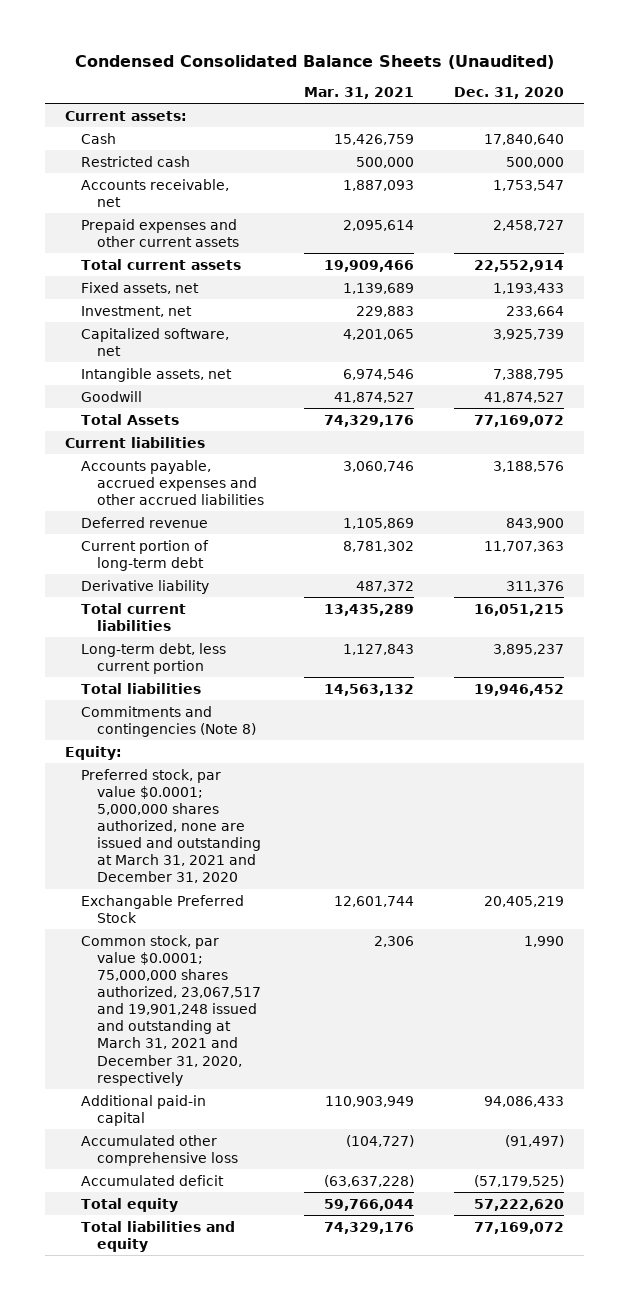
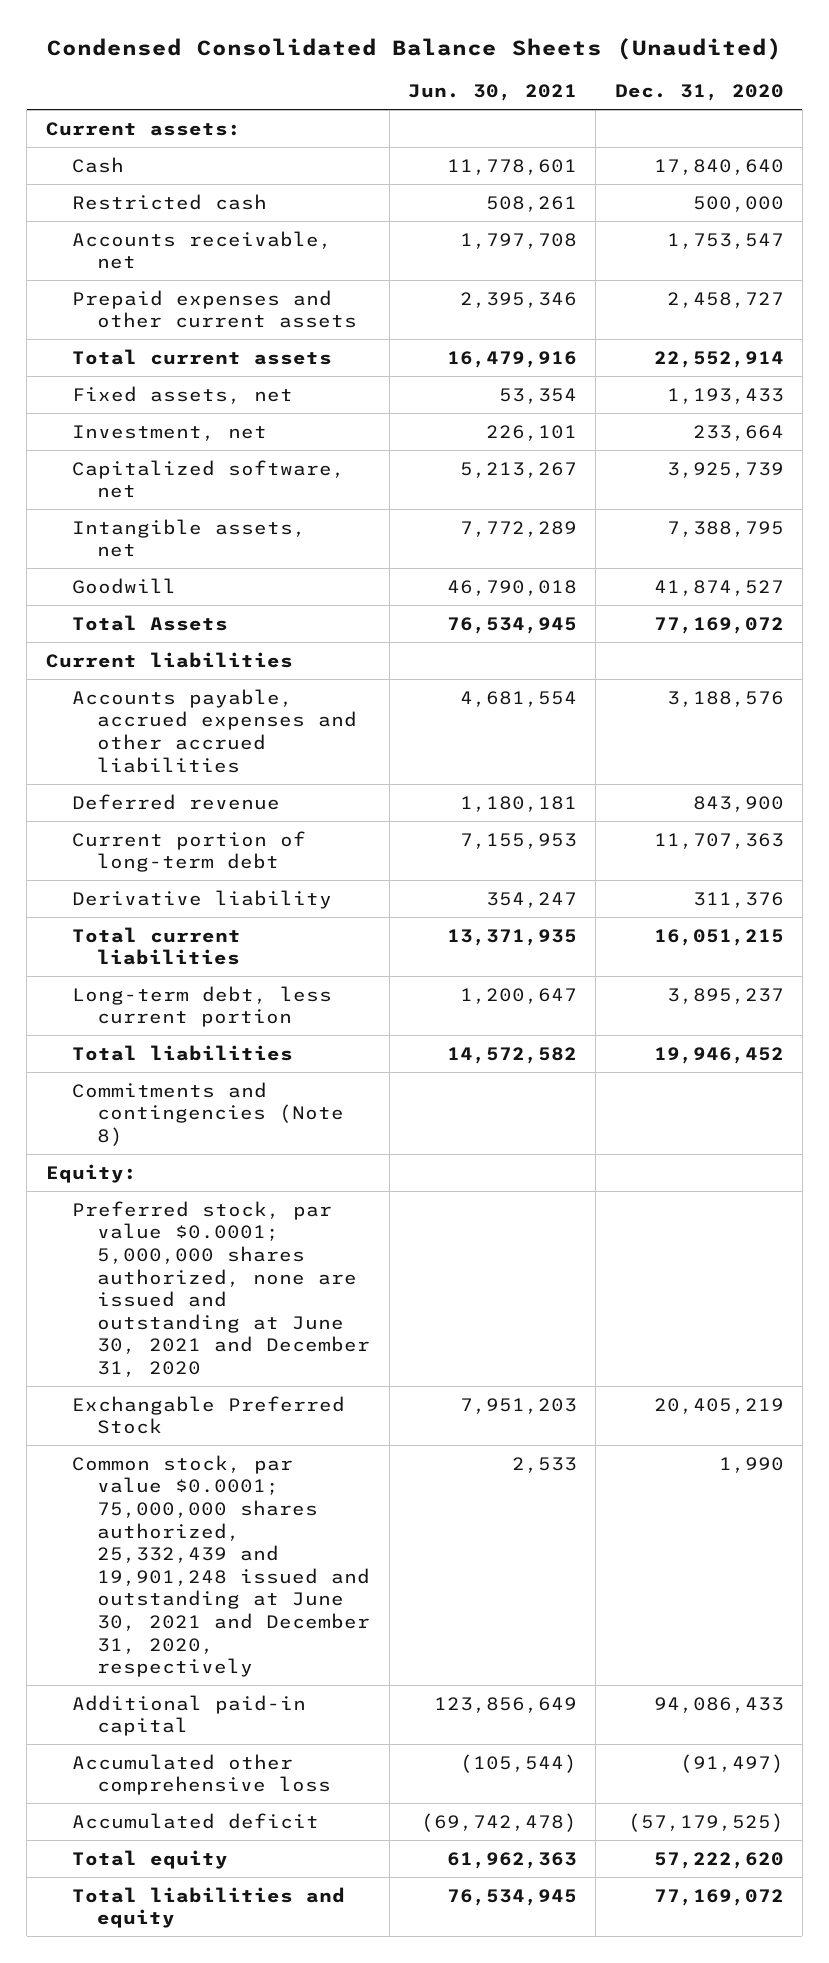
[304,87,415,100] Mar. 31, 2021 -> none
none -> [407,84,577,102] Jun. 30, 2021
[81,768,262,884] Preferred stock, par value $0.0001; 5,000,000 shares authorized, none are issued and outstanding at March 31, 2021 and December 31, 2020 -> [71,1200,371,1378] Preferred stock, par value $0.0001; 5,000,000 shares authorized, none are issued and outstanding at June 30, 2021 and December 31, 2020
[81,934,262,1086] Common stock, par value $0.0001; 75,000,000 shares authorized, 23,067,517 and 19,901,248 issued and outstanding at March 31, 2021 and December 31, 2020, respectively -> [71,1454,371,1678] Common stock, par value $0.0001; 75,000,000 shares authorized, 25,332,439 and 19,901,248 issued and outstanding at June 30, 2021 and December 31, 2020, respectively

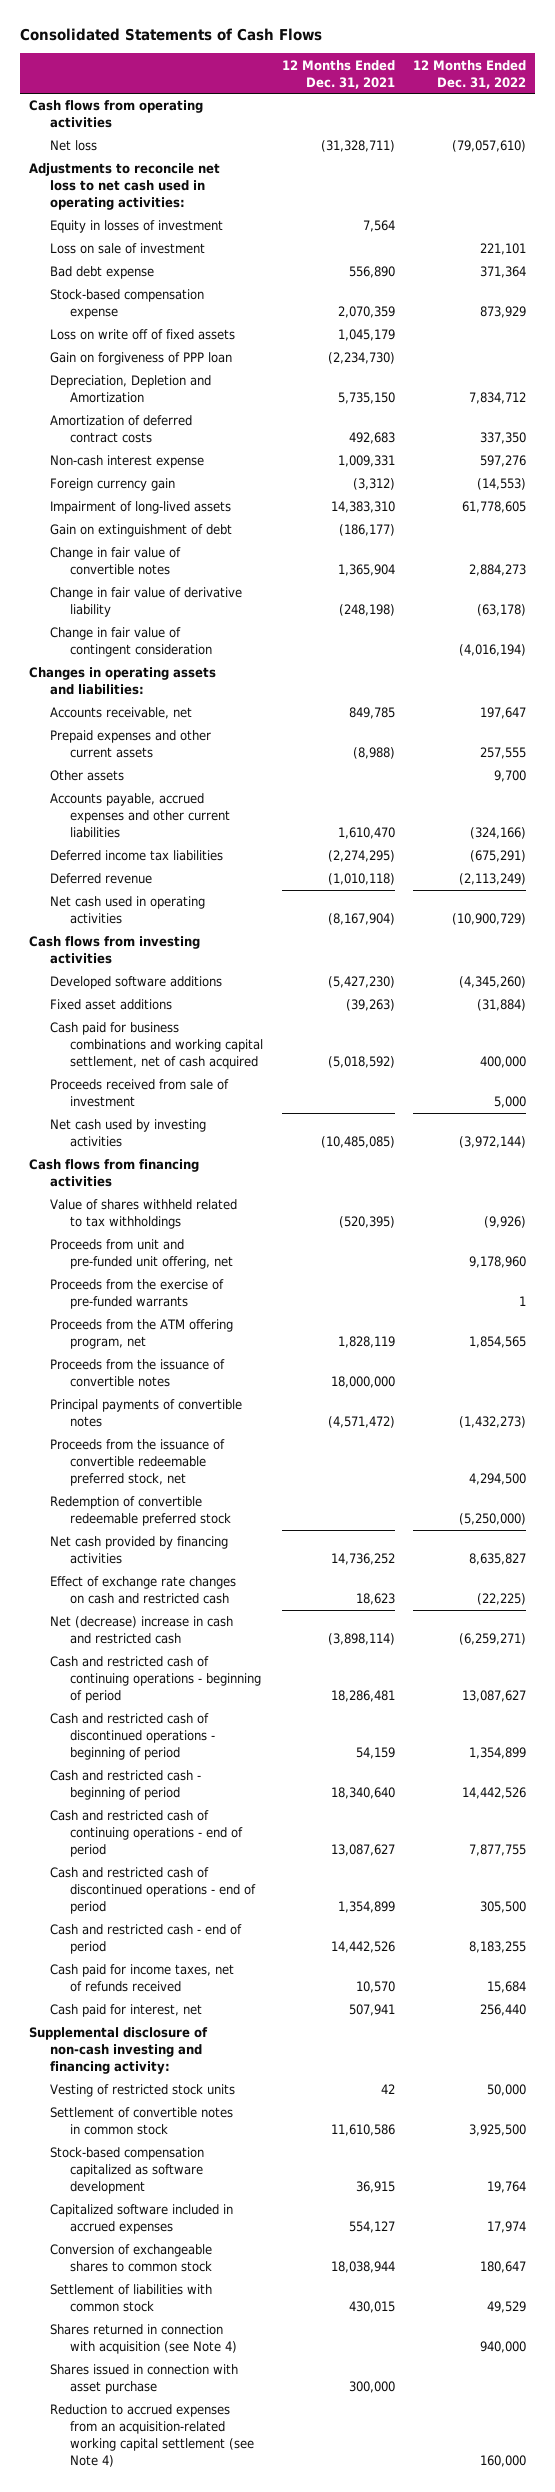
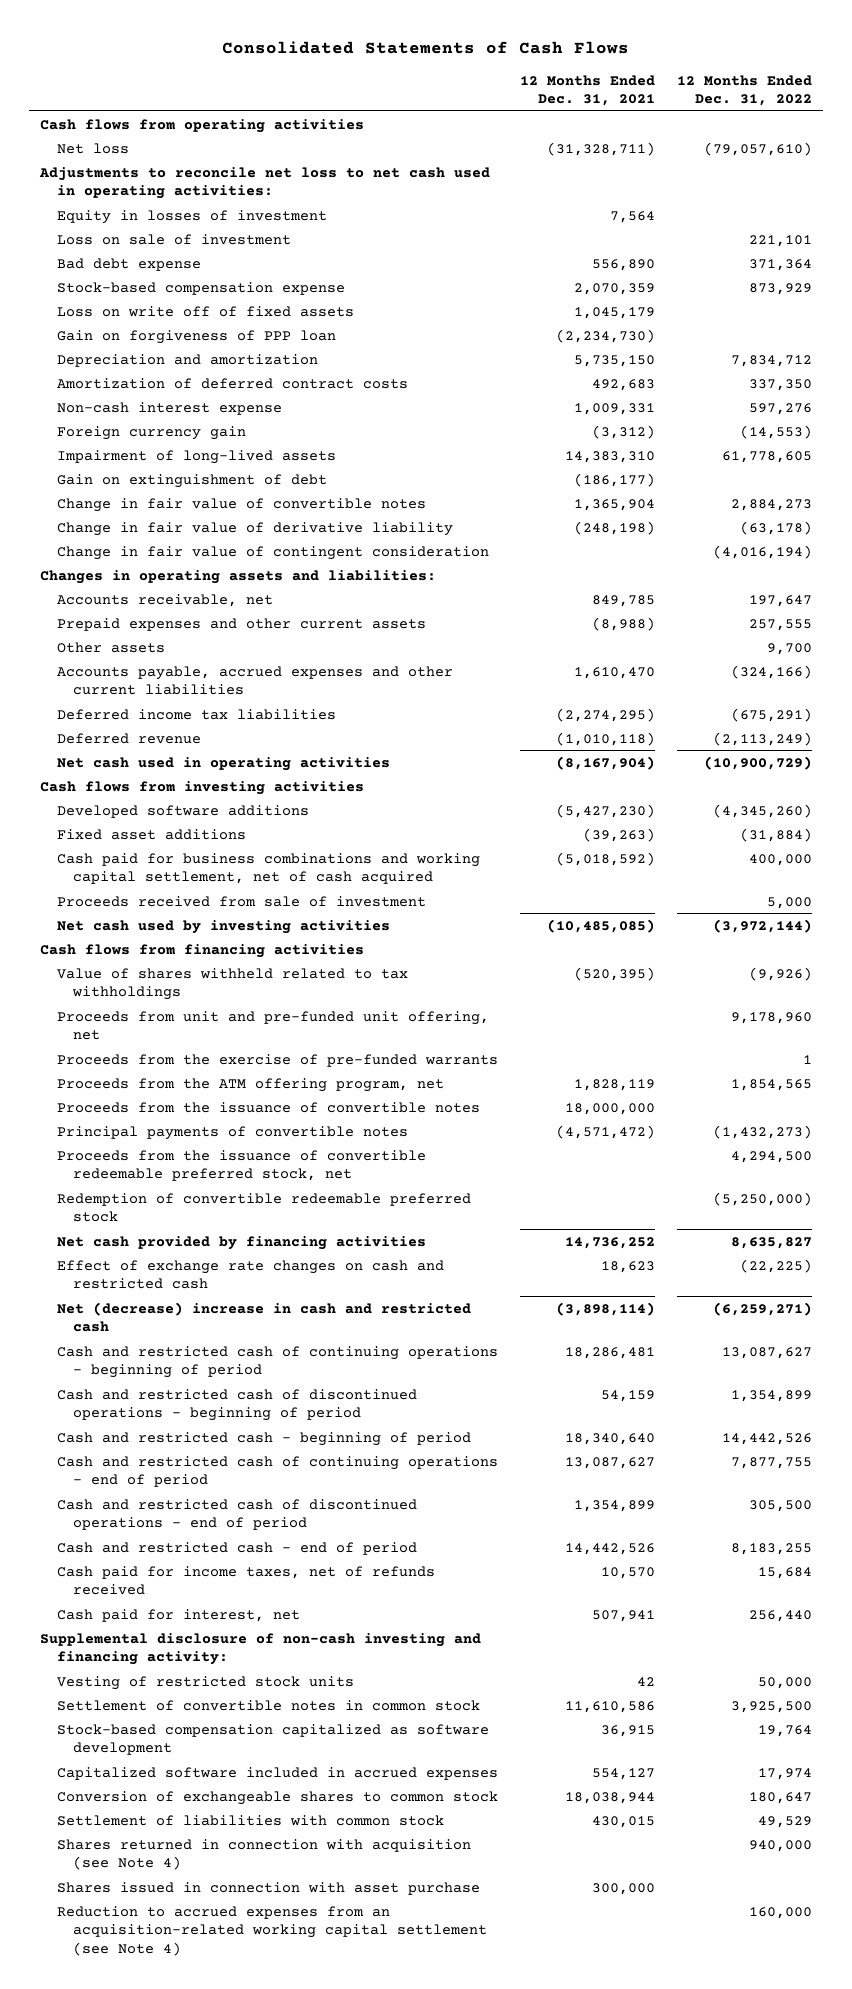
[49,375,211,404] Depreciation, Depletion and Amortization -> [56,353,318,367] Depreciation and amortization

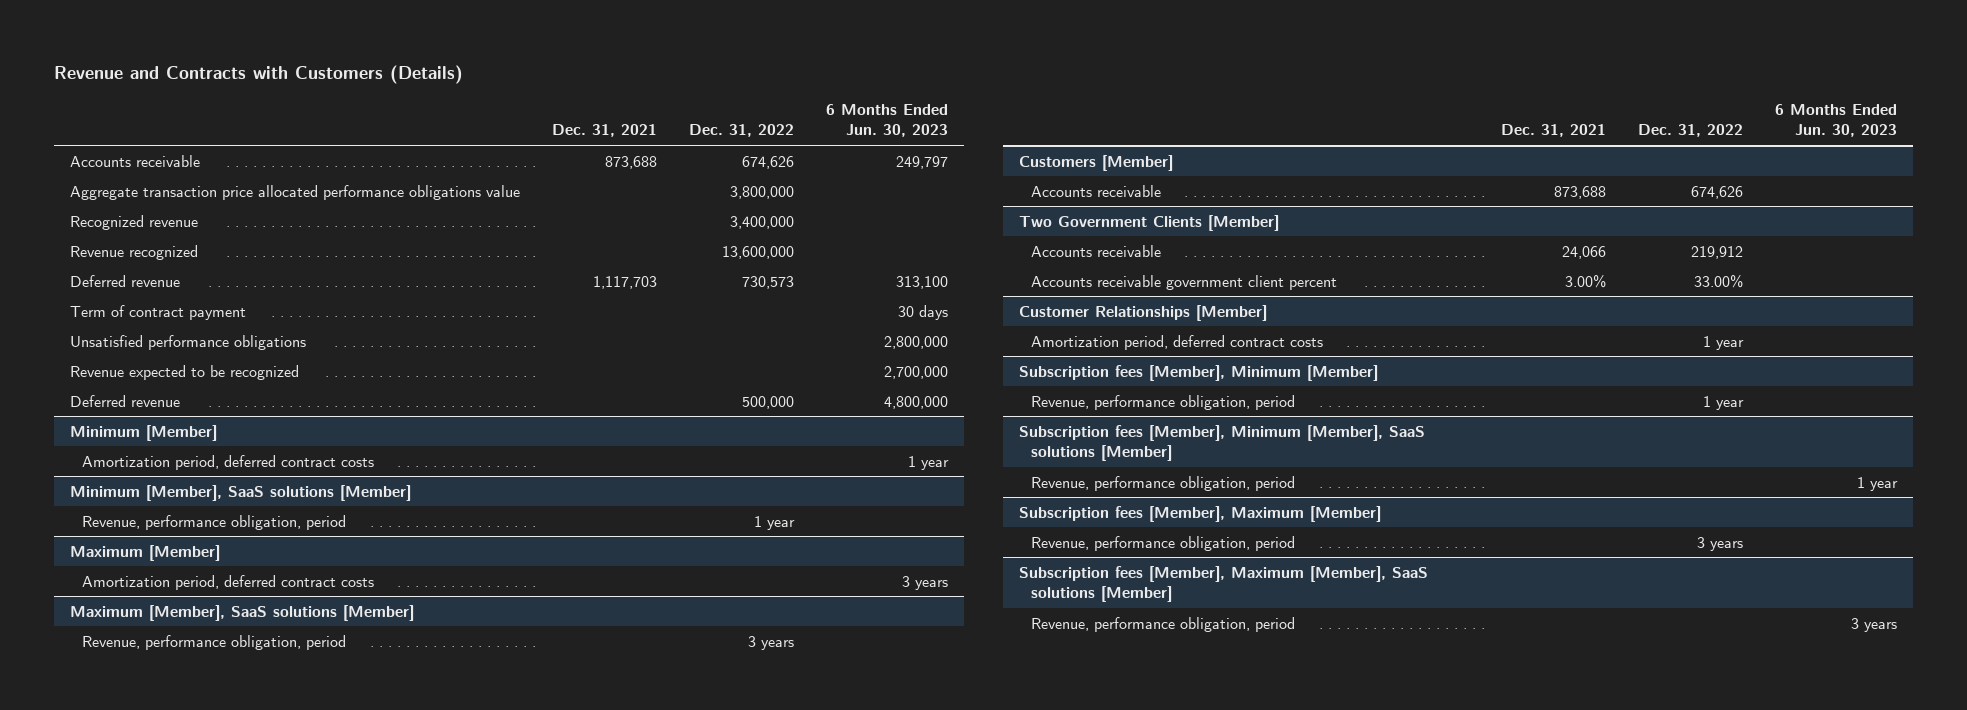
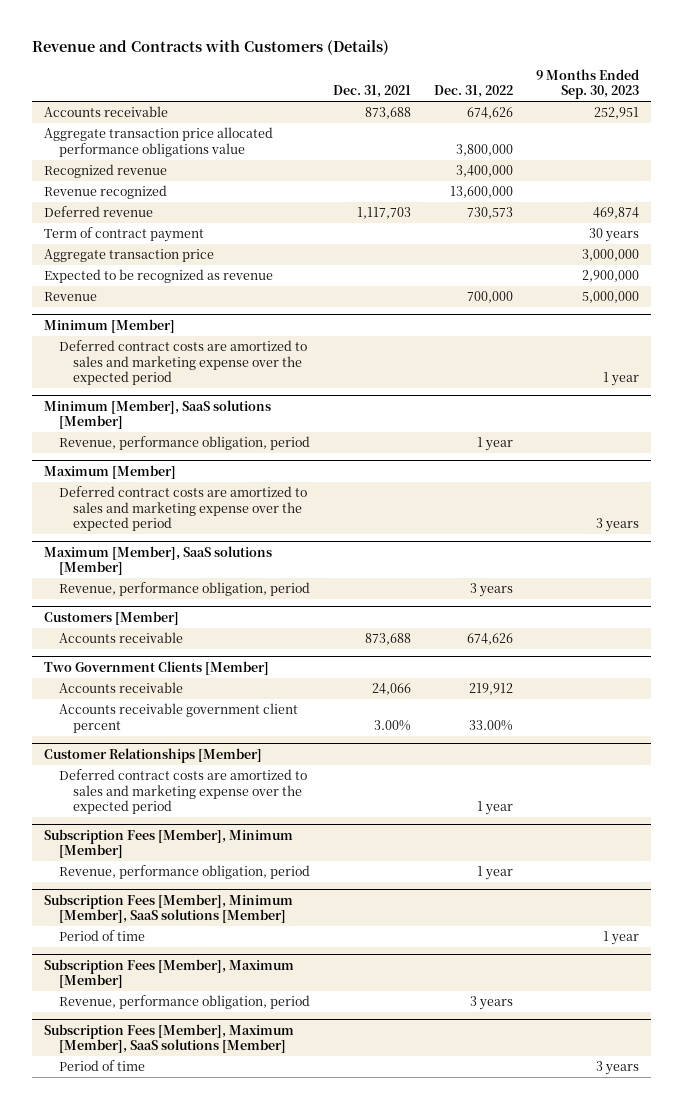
[825,104,948,138] 6 Months Ended Jun. 30, 2023 -> none
none -> [536,69,640,100] 9 Months Ended Sep. 30, 2023
[70,334,307,350] Unsatisfied performance obligations -> [43,249,214,263] Aggregate transaction price
[70,364,300,380] Revenue expected to be recognized -> [43,269,273,284] Expected to be recognized as revenue
[70,394,181,407] Deferred revenue -> [43,292,97,302] Revenue
[742,395,795,409] 500,000 -> [467,291,514,304] 700,000
[82,454,375,470] Amortization period, deferred contract costs -> [58,340,307,386] Deferred contract costs are amortized to sales and marketing expense over the expected period
[82,574,375,590] Amortization period, deferred contract costs -> [58,486,307,532] Deferred contract costs are amortized to sales and marketing expense over the expected period
[1031,334,1324,350] Amortization period, deferred contract costs -> [58,769,307,815] Deferred contract costs are amortized to sales and marketing expense over the expected period
[1019,364,1379,381] Subscription fees [Member], Minimum [Member] -> [43,828,293,859] Subscription Fees [Member], Minimum [Member]
[1031,475,1296,491] Revenue, performance obligation, period -> none
[1019,424,1426,461] Subscription fees [Member], Minimum [Member], SaaS solutions [Member] -> [43,893,293,924] Subscription Fees [Member], Minimum [Member], SaaS solutions [Member]
none -> [58,930,145,942] Period of time
[1019,505,1382,522] Subscription fees [Member], Maximum [Member] -> [43,958,294,989] Subscription Fees [Member], Maximum [Member]
[1031,616,1296,632] Revenue, performance obligation, period -> none
[1019,565,1429,602] Subscription fees [Member], Maximum [Member], SaaS solutions [Member] -> [43,1023,294,1054] Subscription Fees [Member], Maximum [Member], SaaS solutions [Member]
none -> [58,1060,145,1072] Period of time

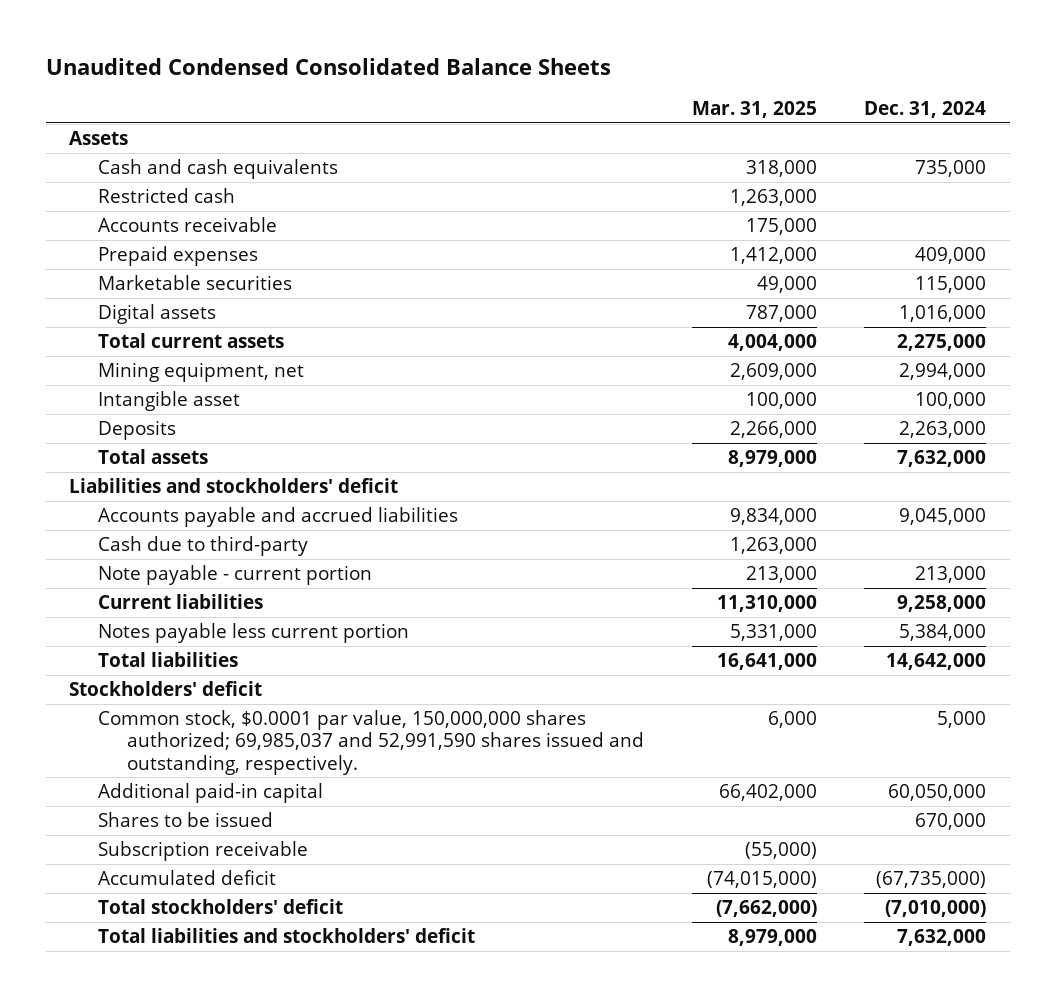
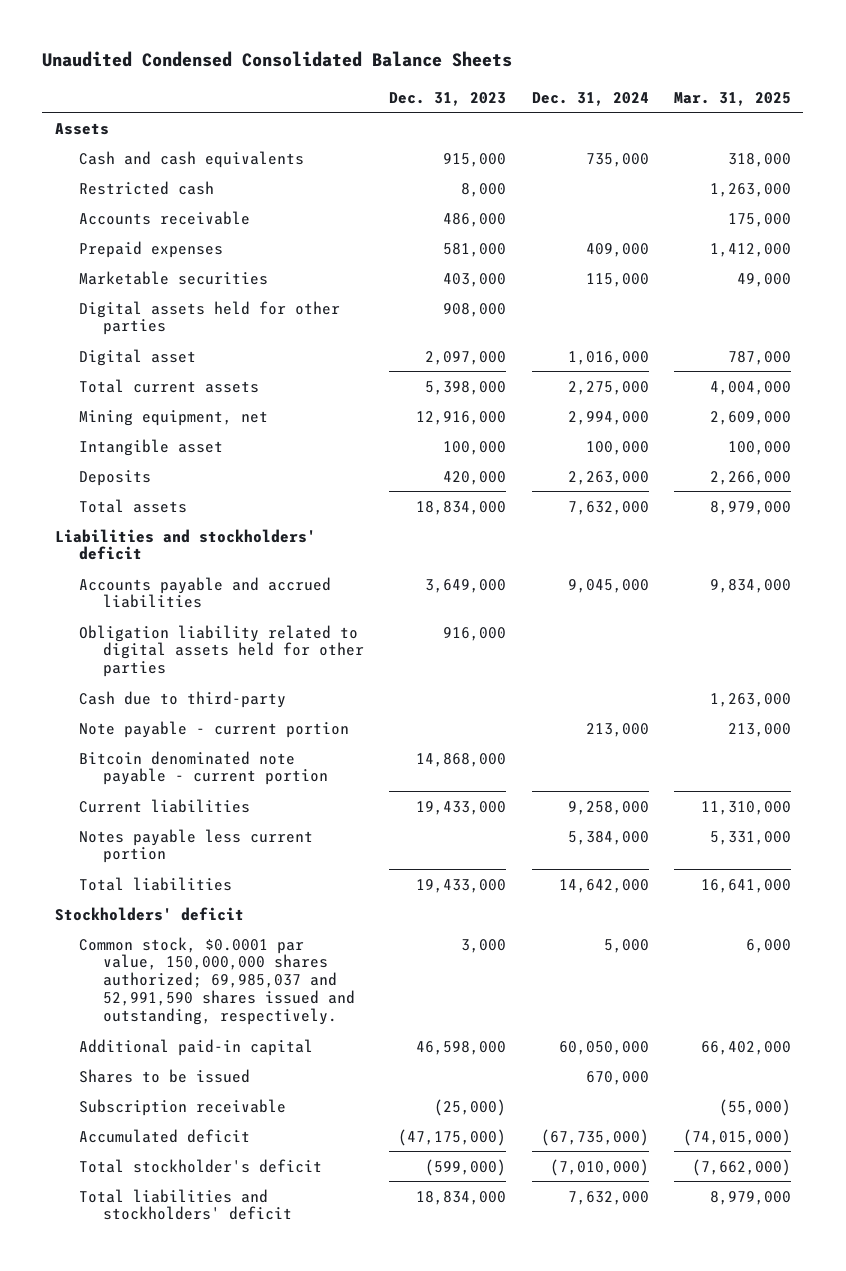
none -> [389,91,507,106] Dec. 31, 2023
none -> [79,300,341,336] Digital assets held for other parties
[98,304,217,325] Digital assets -> [79,348,197,366] Digital asset
none -> [79,624,365,678] Obligation liability related to digital assets held for other parties
none -> [79,750,329,786] Bitcoin denominated note payable - current portion
[98,899,344,915] Total stockholders' deficit -> [79,1158,323,1173] Total stockholder's deficit

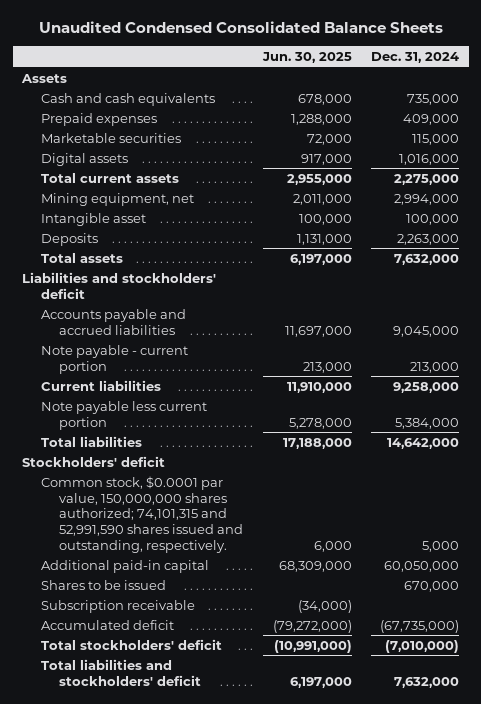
[389,91,507,106] Dec. 31, 2023 -> none
[673,91,791,106] Mar. 31, 2025 -> none
none -> [261,52,352,64] Jun. 30, 2025
[79,180,215,195] Restricted cash -> none
[79,210,251,225] Accounts receivable -> none
[79,300,341,336] Digital assets held for other parties -> none
[79,348,197,366] Digital asset -> [40,152,128,166] Digital assets
[79,624,365,678] Obligation liability related to digital assets held for other parties -> none
[79,690,287,708] Cash due to third-party -> none
[79,750,329,786] Bitcoin denominated note payable - current portion -> none
[79,828,314,864] Notes payable less current portion -> [40,400,207,430] Note payable less current portion
[79,936,356,1025] Common stock, $0.0001 par value, 150,000,000 shares authorized; 69,985,037 and 52,991,590 shares issued and outstanding, respectively. -> [40,475,244,553] Common stock, $0.0001 par value, 150,000,000 shares authorized; 74,101,315 and 52,991,590 shares issued and outstanding, respectively.
[79,1158,323,1173] Total stockholder's deficit -> [40,638,222,650] Total stockholders' deficit

